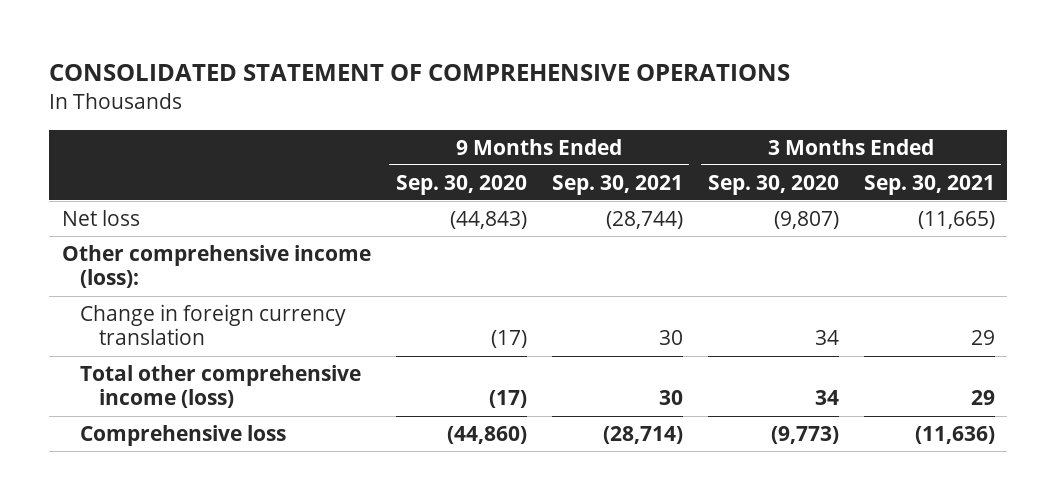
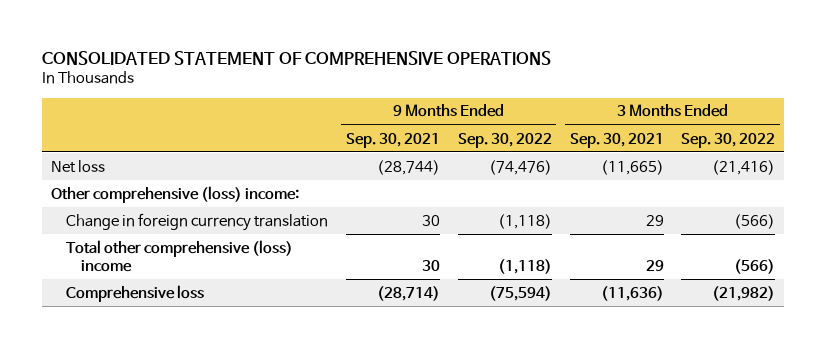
[395,174,527,195] Sep. 30, 2020 -> none
[707,174,839,195] Sep. 30, 2020 -> none
none -> [457,132,552,148] Sep. 30, 2022
none -> [681,132,776,148] Sep. 30, 2022
[61,244,371,289] Other comprehensive income (loss): -> [50,185,299,203] Other comprehensive (loss) income:
[80,364,362,409] Total other comprehensive income (loss) -> [65,239,293,272] Total other comprehensive (loss) income

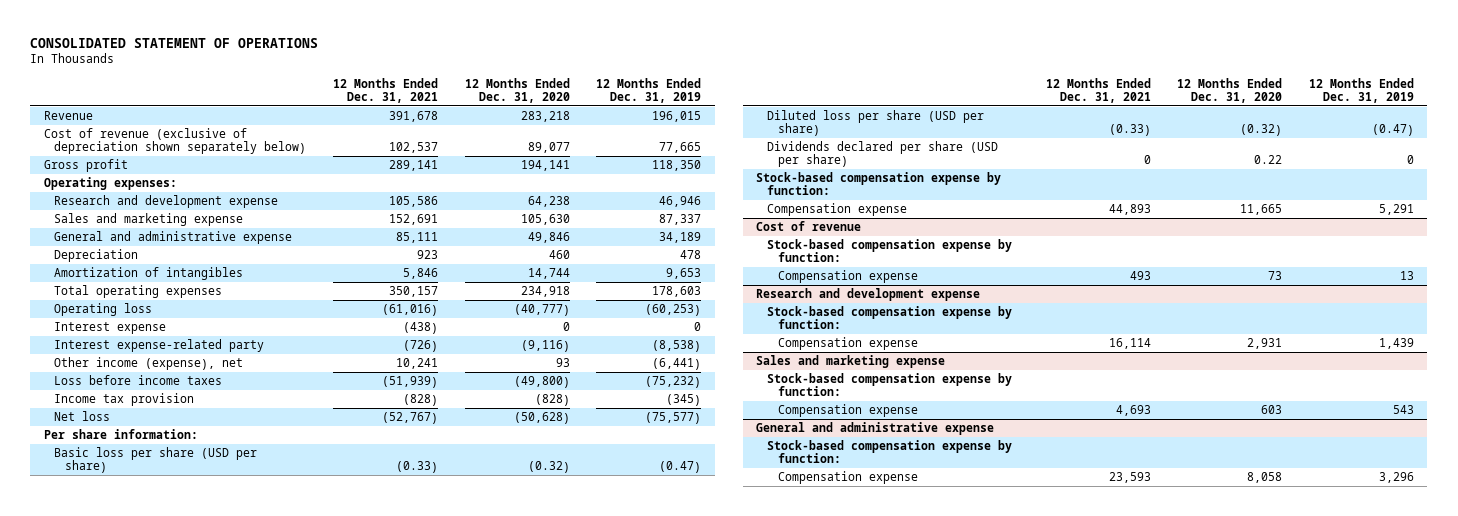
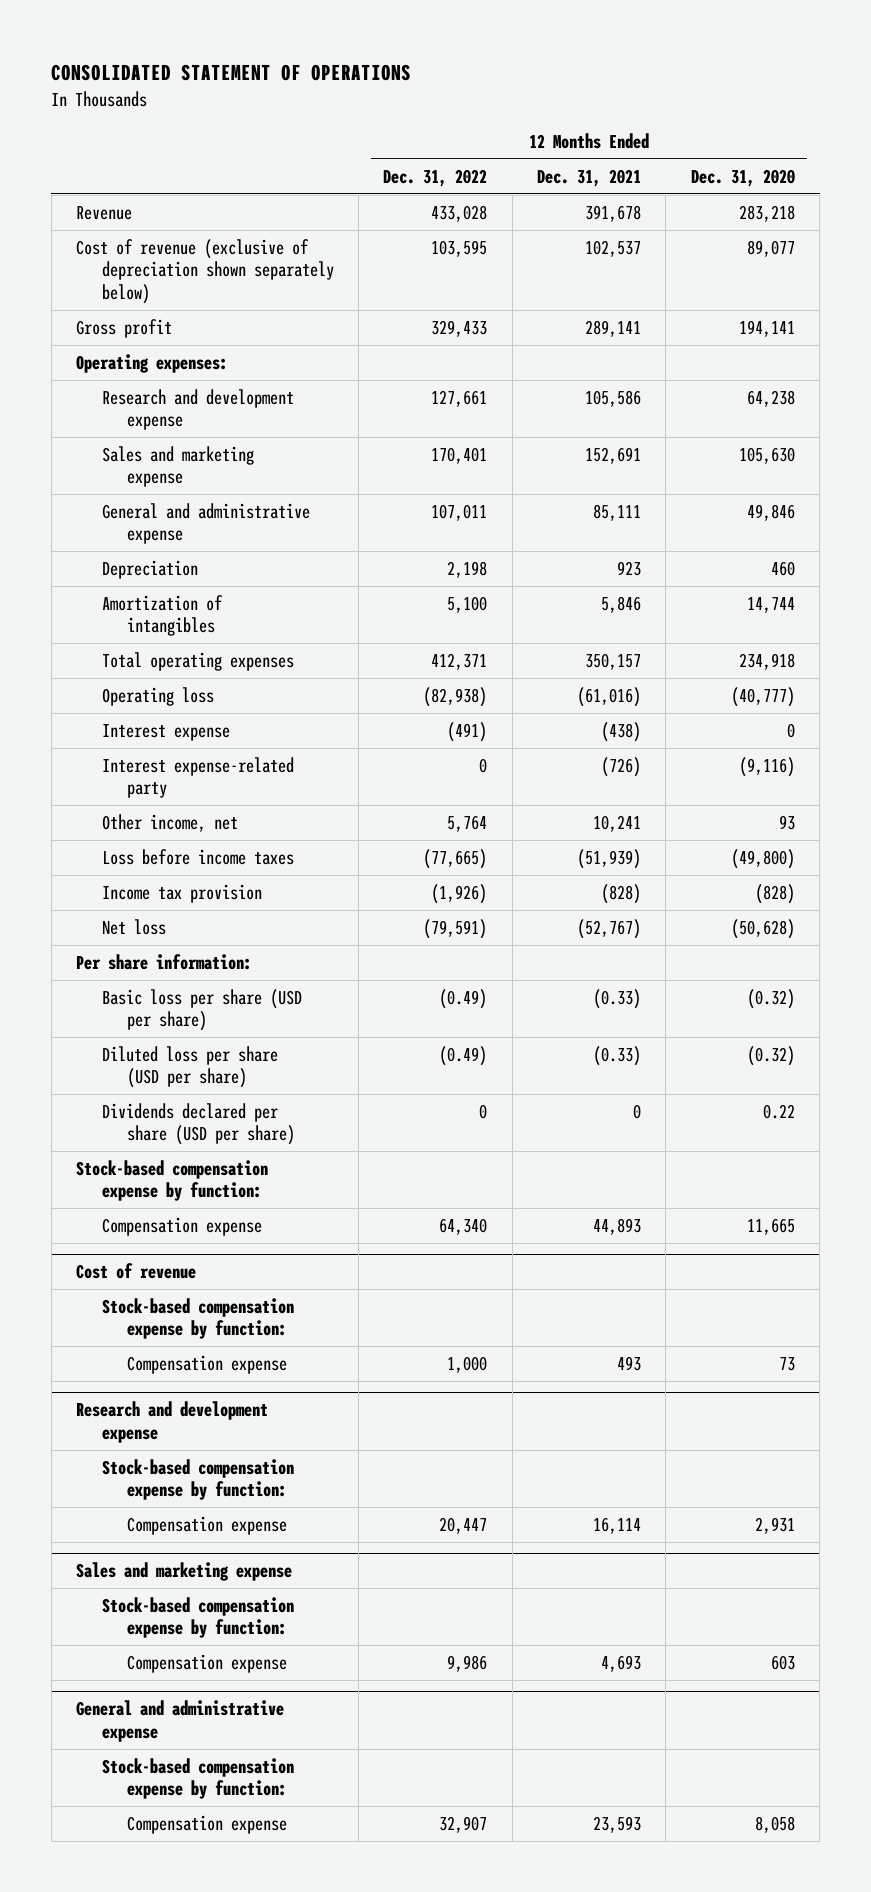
[596,77,702,103] 12 Months Ended Dec. 31, 2019 -> none
none -> [383,168,488,187] Dec. 31, 2022
[54,357,244,371] Other income (expense), net -> [101,813,238,832] Other income, net

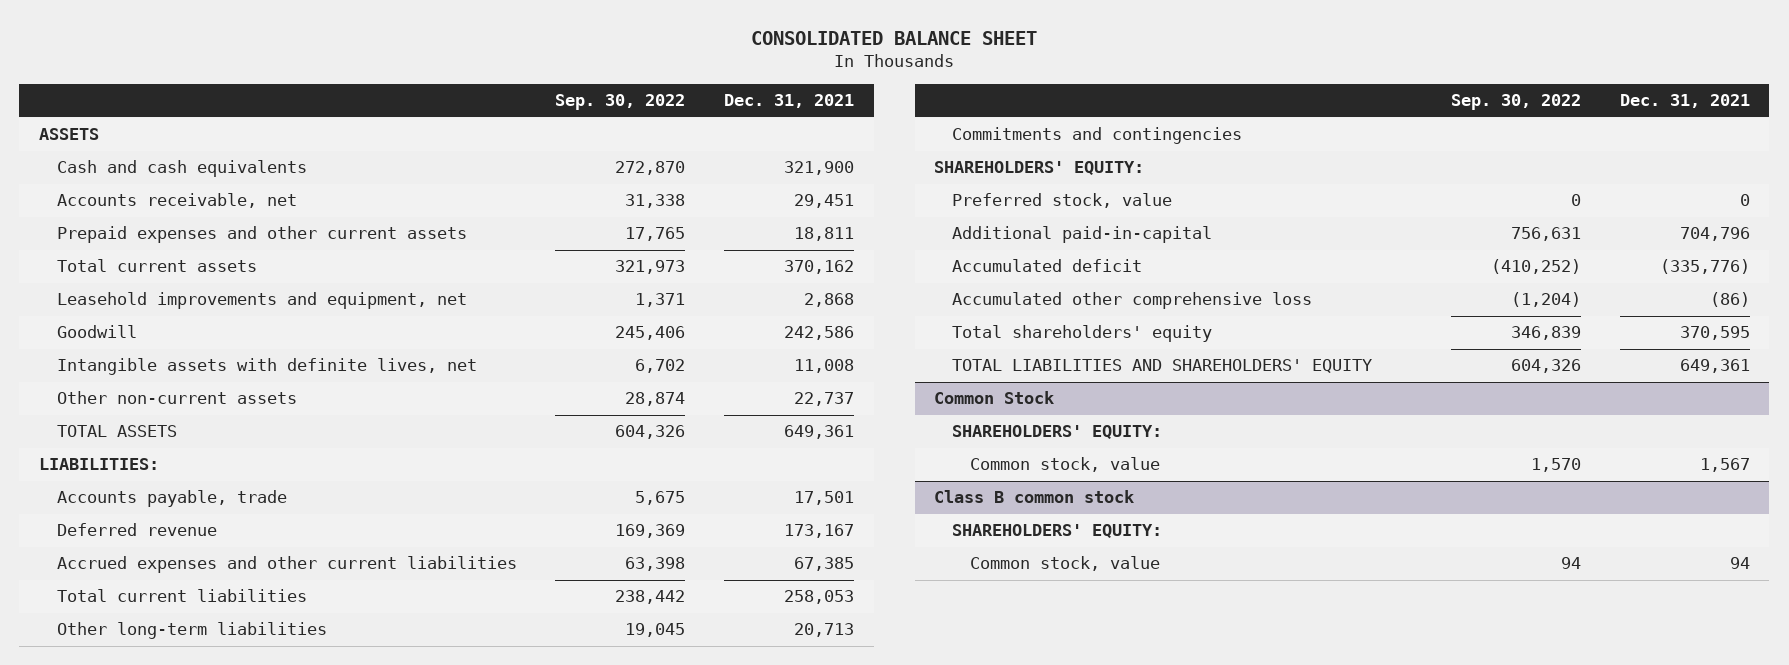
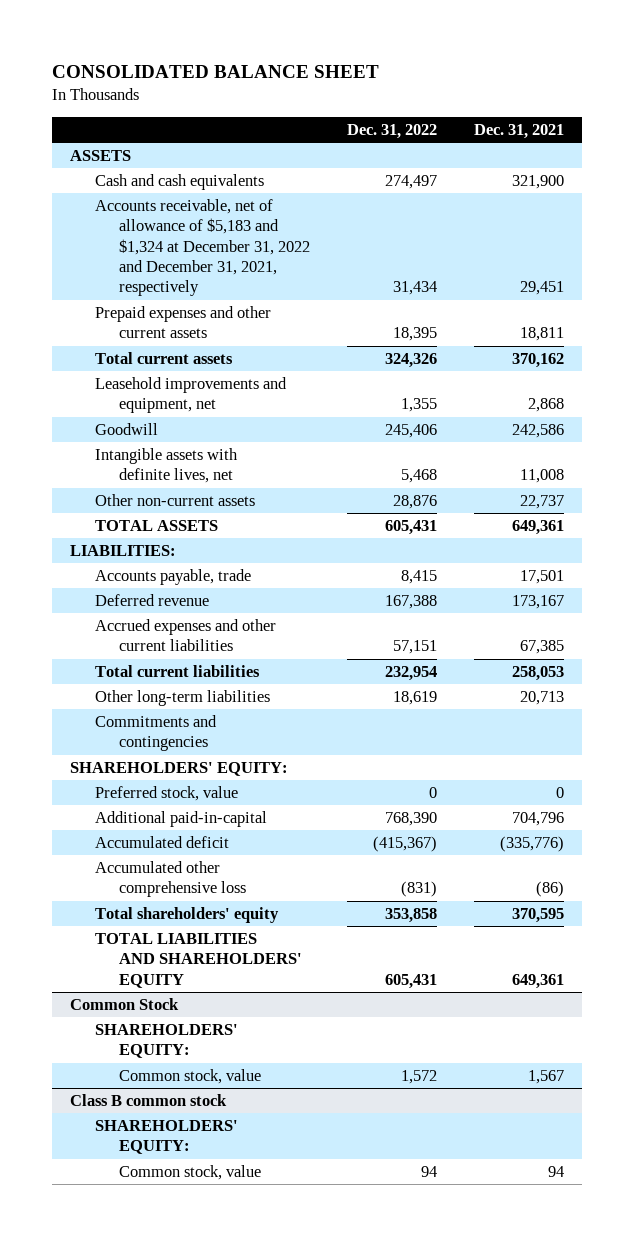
[555,94,686,111] Sep. 30, 2022 -> none
none -> [347,123,438,139] Dec. 31, 2022
[56,193,297,209] Accounts receivable, net -> [94,199,311,297] Accounts receivable, net of allowance of $5,183 and $1,324 at December 31, 2022 and December 31, 2021, respectively

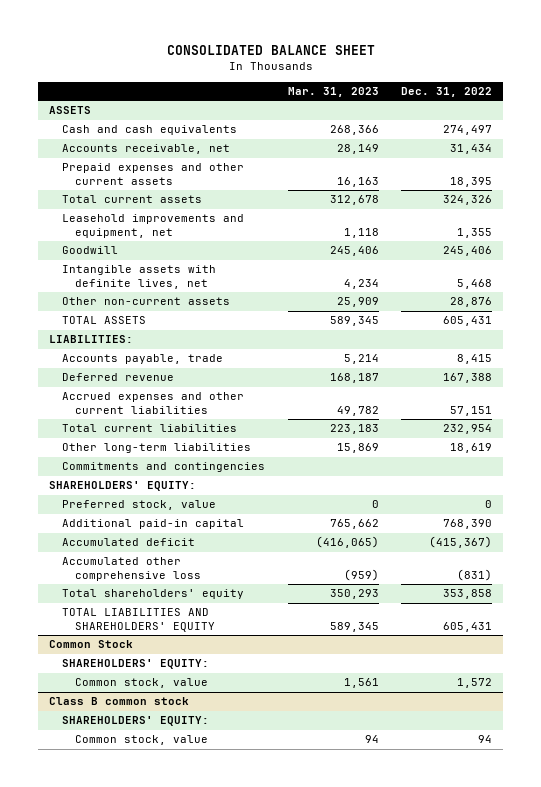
[473,123,564,139] Dec. 31, 2021 -> none
none -> [287,87,379,98] Mar. 31, 2023
[94,199,311,297] Accounts receivable, net of allowance of $5,183 and $1,324 at December 31, 2022 and December 31, 2021, respectively -> [61,144,230,155] Accounts receivable, net
[94,811,267,828] Additional paid-in-capital -> [61,519,244,530] Additional paid-in capital

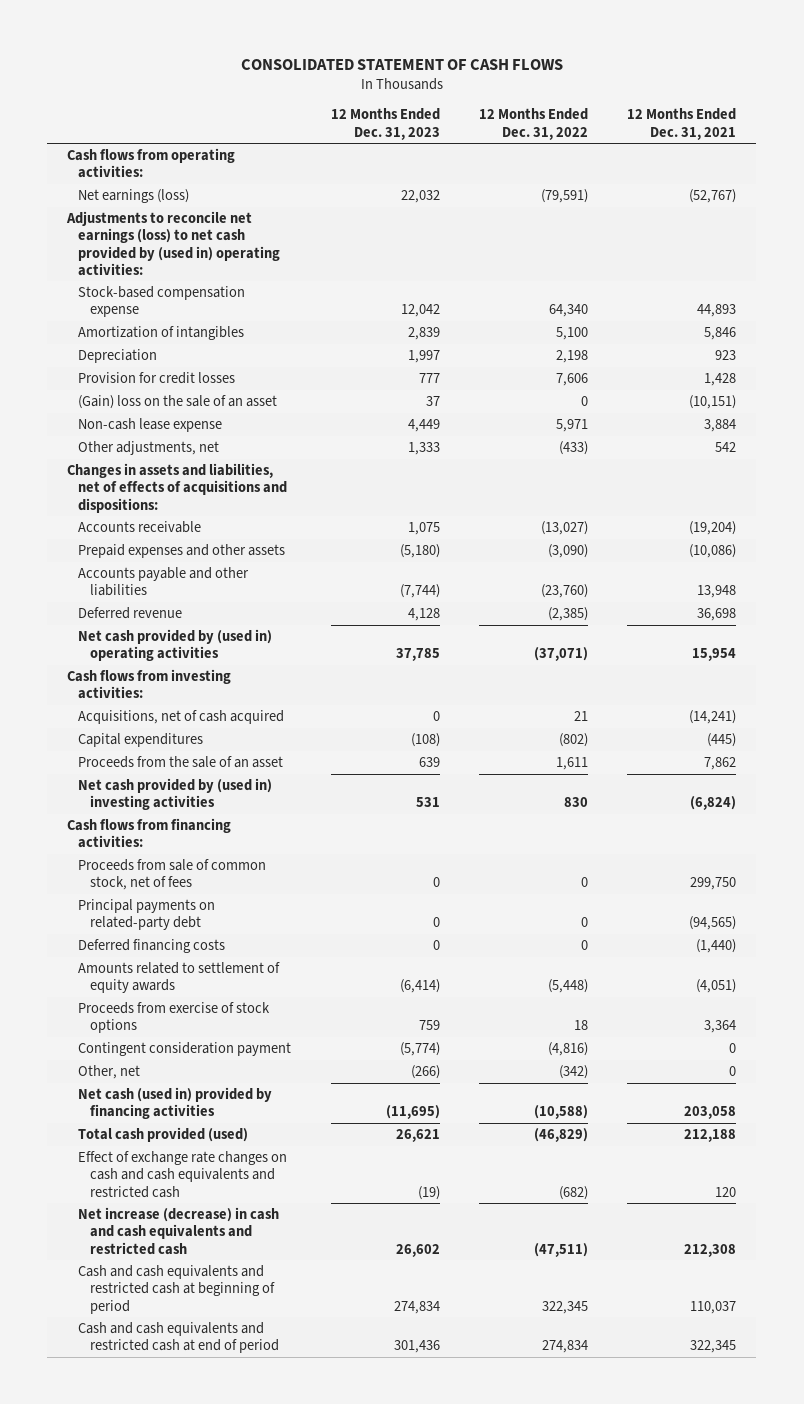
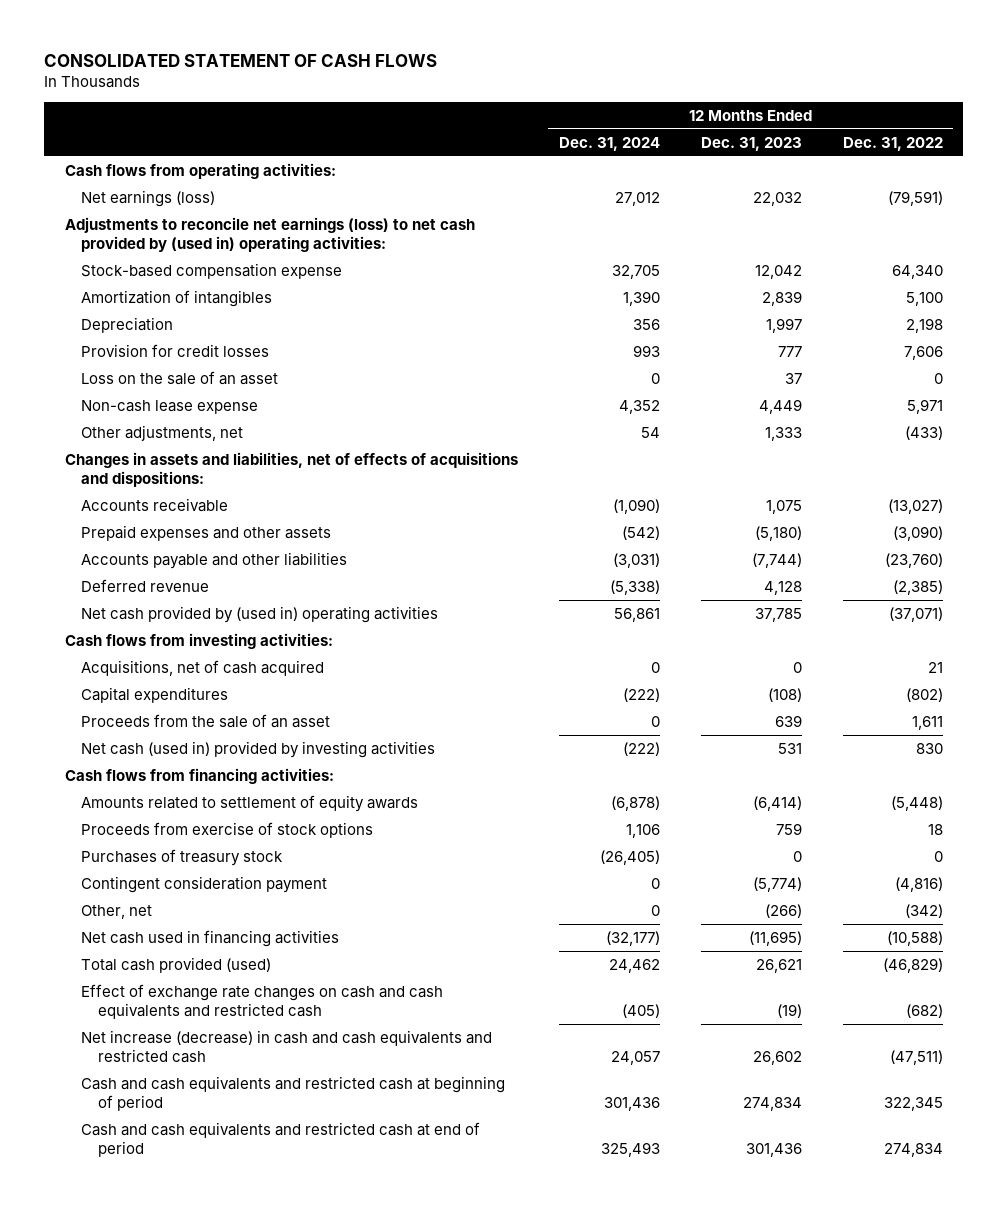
[627,108,737,140] 12 Months Ended Dec. 31, 2021 -> none
none -> [558,136,660,151] Dec. 31, 2024
[78,395,278,410] (Gain) loss on the sale of an asset -> [81,370,279,385] Loss on the sale of an asset
[78,778,273,811] Net cash provided by (used in) investing activities -> [81,740,436,758] Net cash (used in) provided by investing activities
[78,859,267,891] Proceeds from sale of common stock, net of fees -> none
[78,899,216,931] Principal payments on related-party debt -> none
[78,939,226,954] Deferred financing costs -> none
none -> [81,848,284,866] Purchases of treasury stock
[78,1087,273,1120] Net cash (used in) provided by financing activities -> [81,929,340,947] Net cash used in financing activities

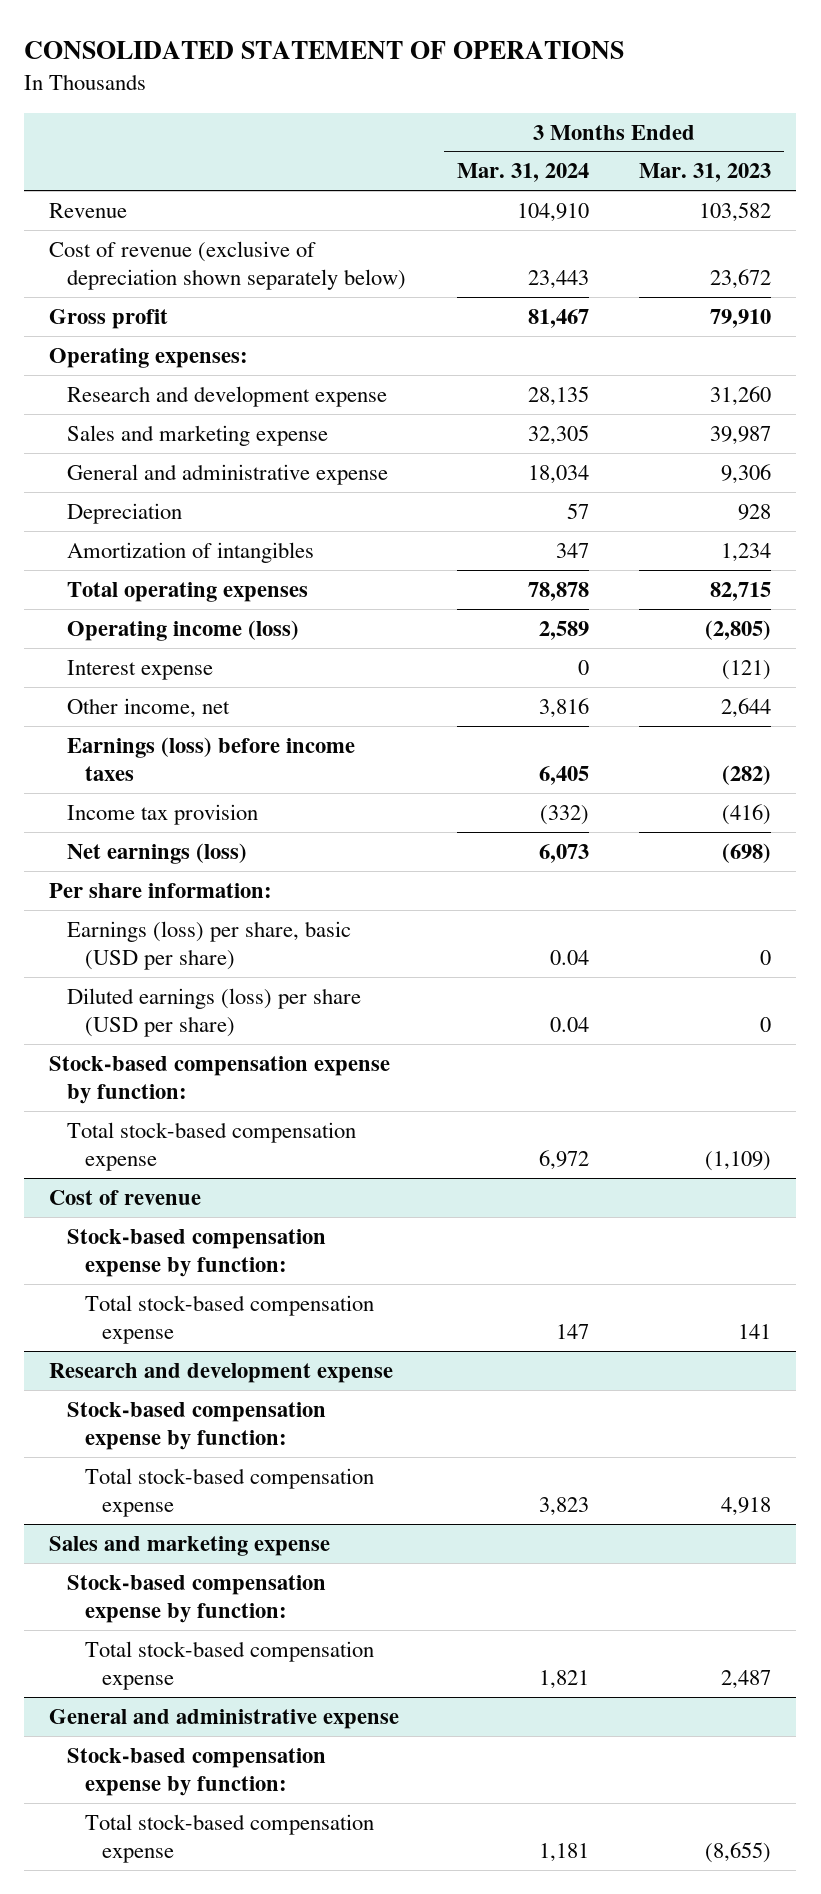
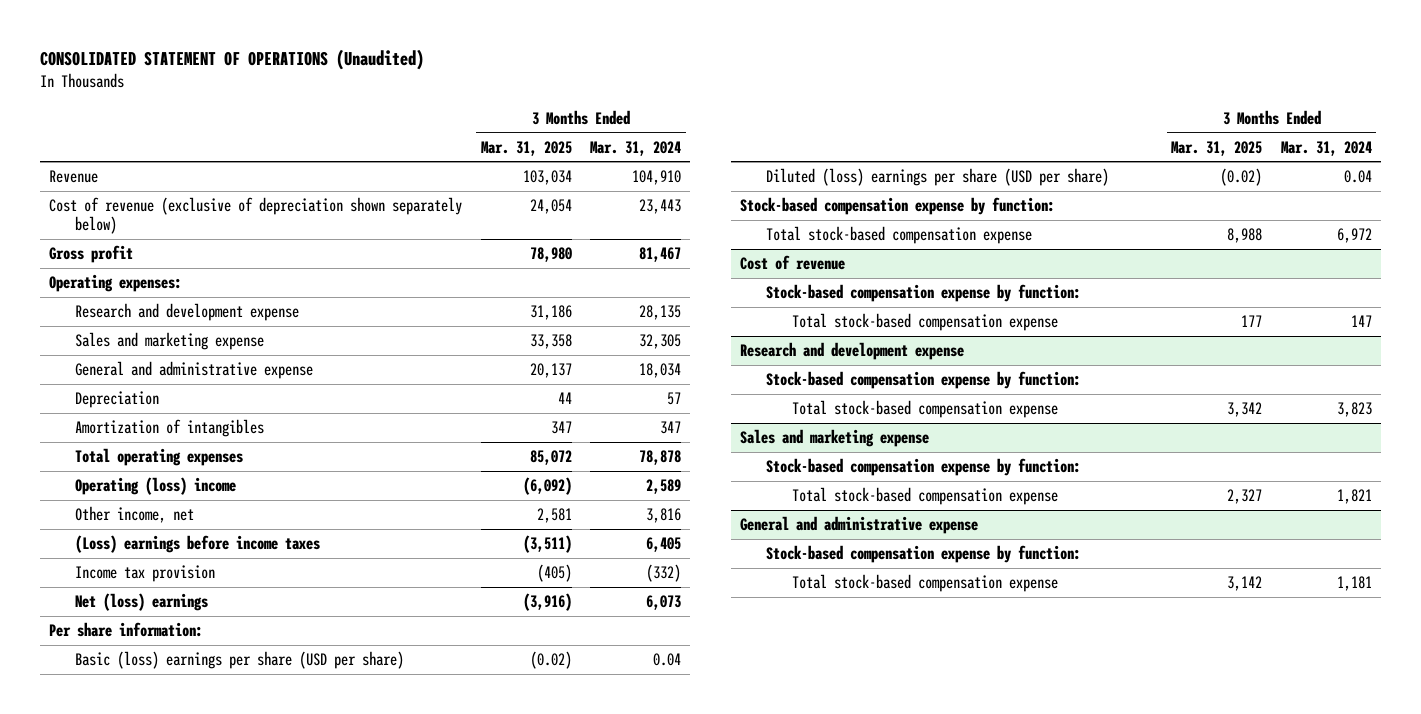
[24,41,625,60] CONSOLIDATED STATEMENT OF OPERATIONS -> [40,49,425,71] CONSOLIDATED STATEMENT OF OPERATIONS (Unaudited)
[639,163,772,183] Mar. 31, 2023 -> none
none -> [480,140,572,156] Mar. 31, 2025
[67,659,214,680] Interest expense -> none
[67,619,300,641] Operating income (loss) -> [75,477,237,496] Operating (loss) income
[67,736,356,782] Earnings (loss) before income taxes -> [75,535,321,554] (Loss) earnings before income taxes
[67,842,248,864] Net earnings (loss) -> [75,593,209,612] Net (loss) earnings
[67,920,352,971] Earnings (loss) per share, basic (USD per share) -> [75,651,405,670] Basic (loss) earnings per share (USD per share)
[67,987,362,1038] Diluted earnings (loss) per share (USD per share) -> [765,168,1109,187] Diluted (loss) earnings per share (USD per share)

